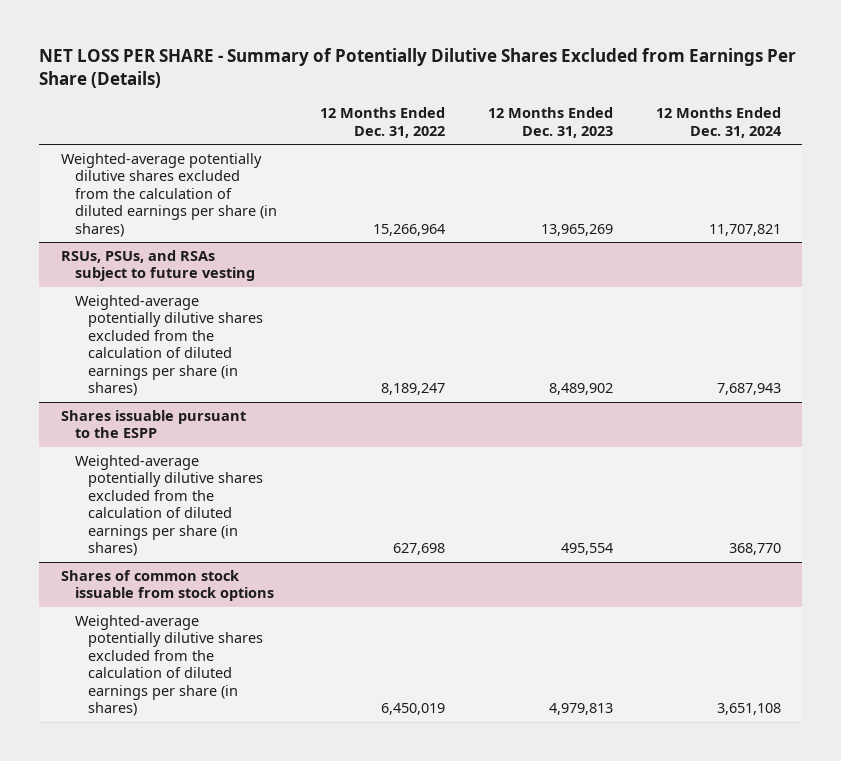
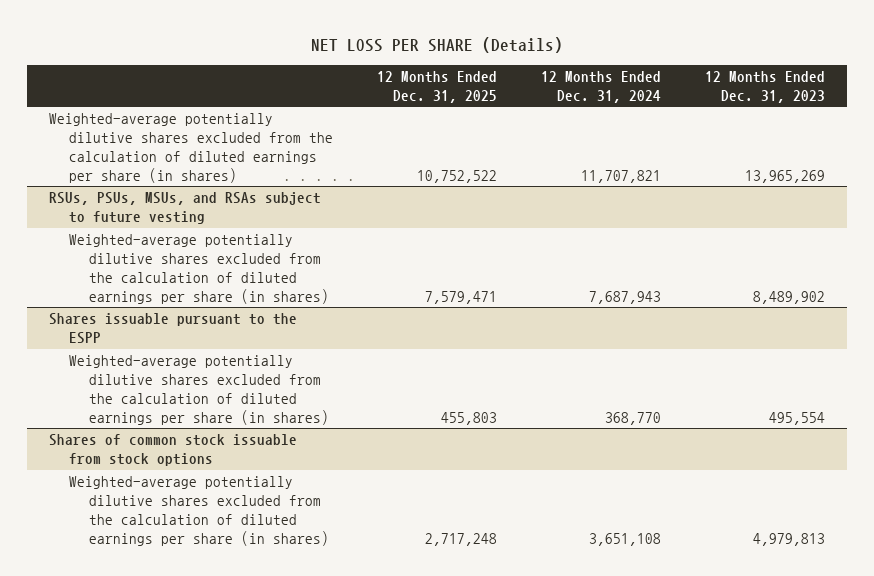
[39,47,797,88] NET LOSS PER SHARE - Summary of Potentially Dilutive Shares Excluded from Earnings Per Share (Details) -> [310,36,563,53] NET LOSS PER SHARE (Details)
[319,107,445,138] 12 Months Ended Dec. 31, 2022 -> none
none -> [376,70,497,103] 12 Months Ended Dec. 31, 2025
[60,250,255,282] RSUs, PSUs, and RSAs subject to future vesting -> [48,192,321,225] RSUs, PSUs, MSUs, and RSAs subject to future vesting

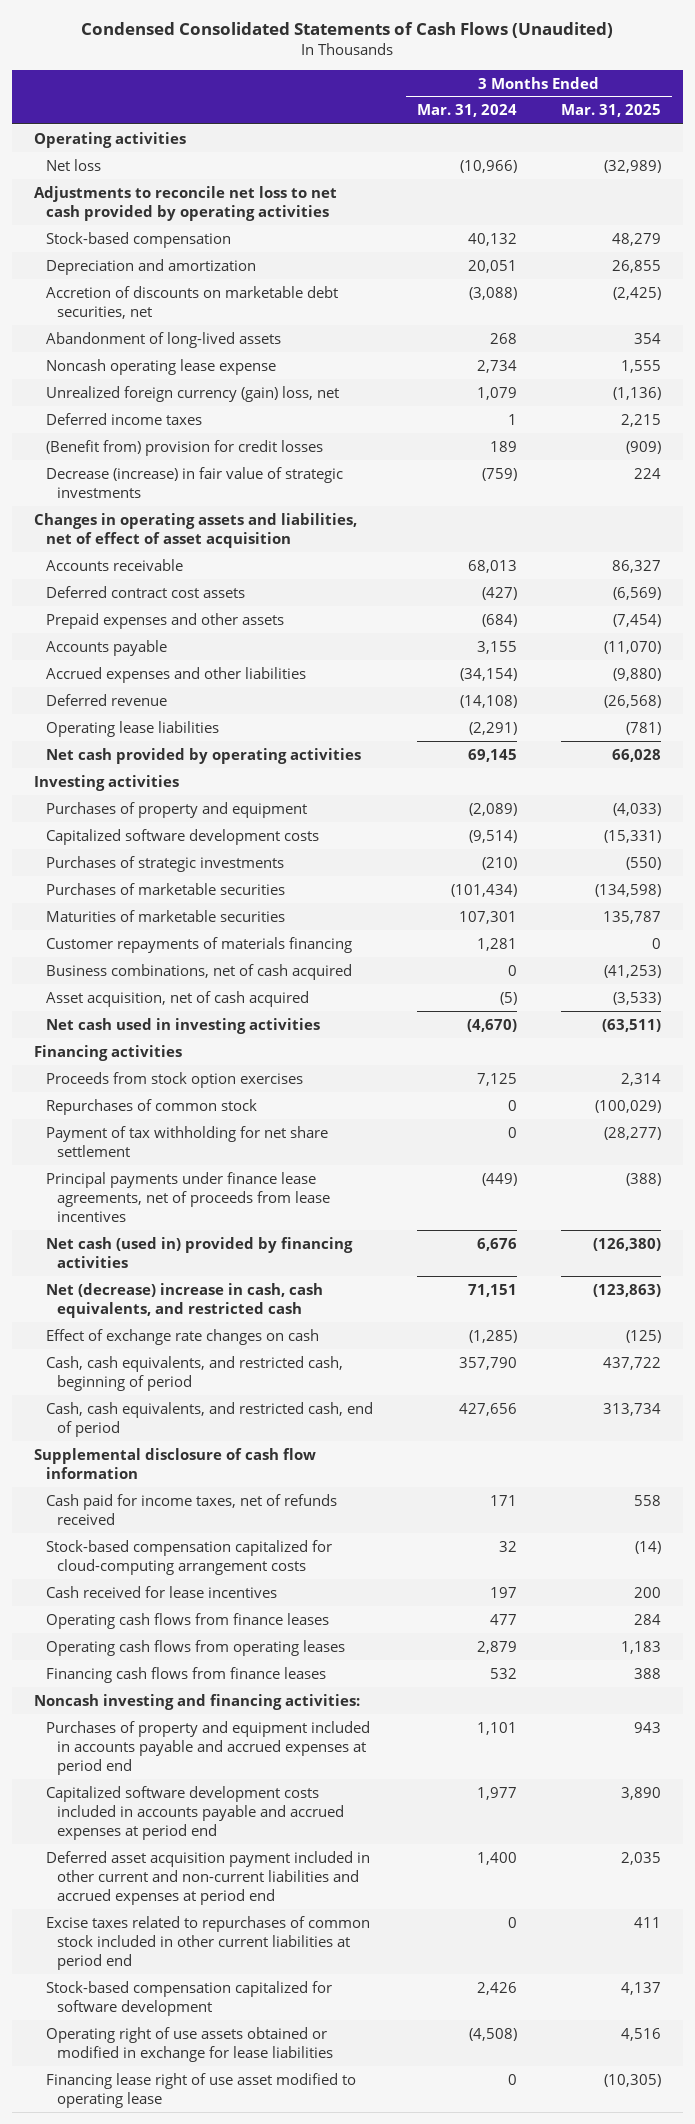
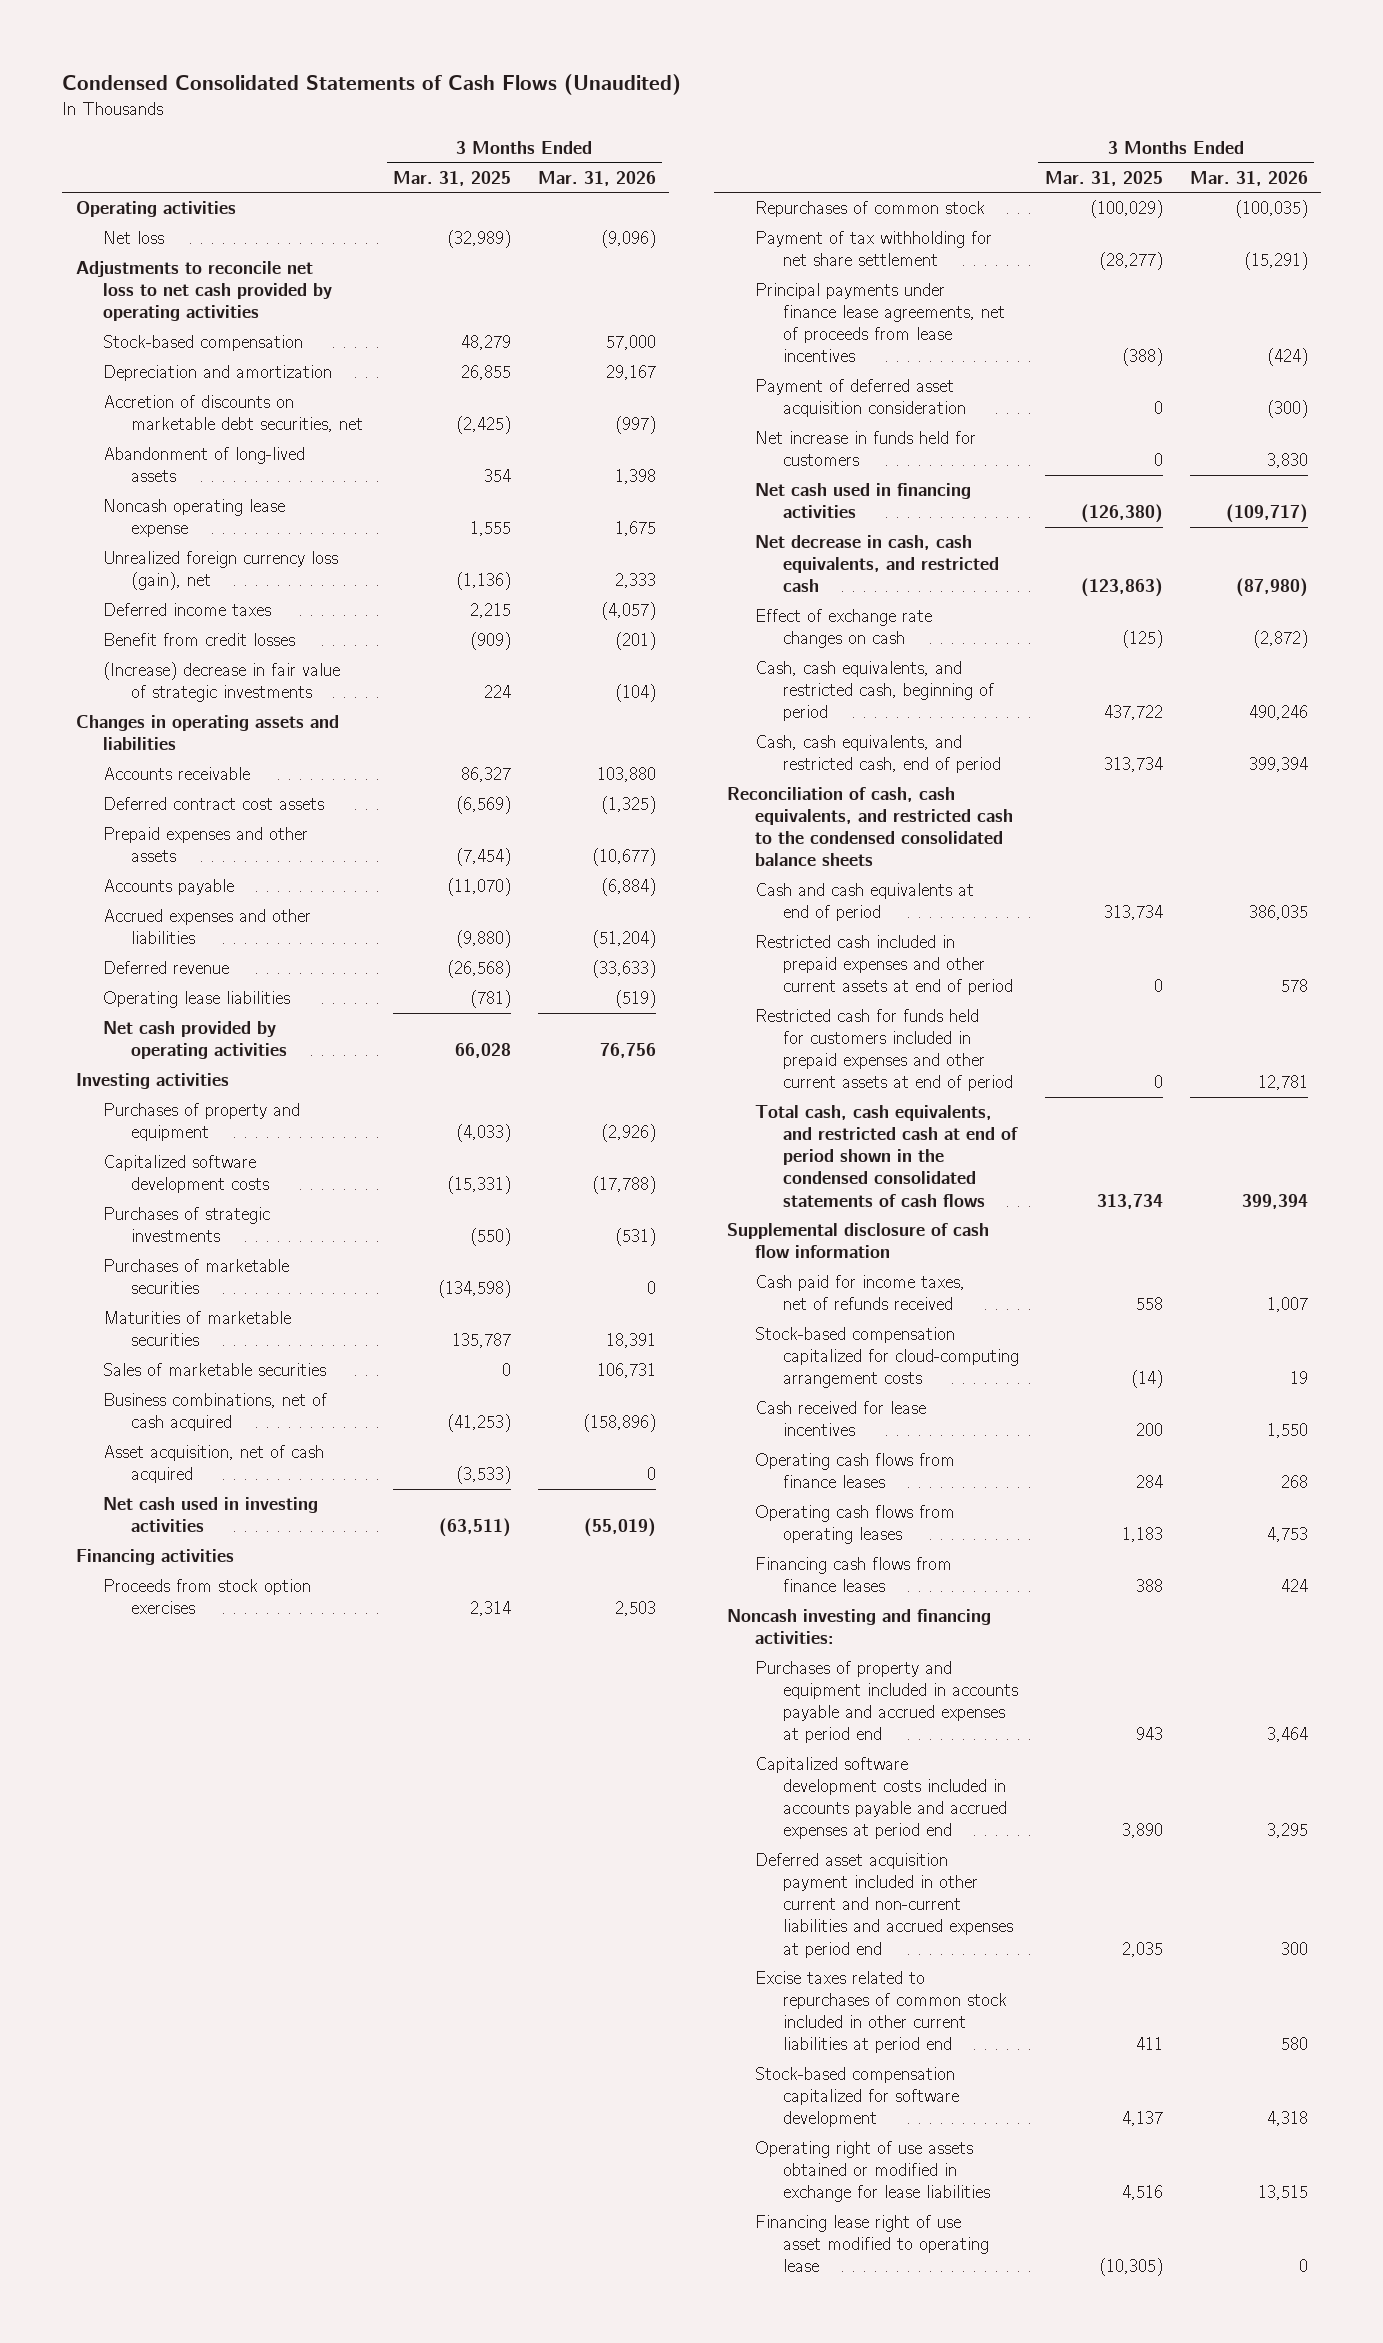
[416,104,517,118] Mar. 31, 2024 -> none
none -> [537,170,656,186] Mar. 31, 2026
[45,385,339,402] Unrealized foreign currency (gain) loss, net -> [103,551,339,591] Unrealized foreign currency loss (gain), net
[45,439,323,456] (Benefit from) provision for credit losses -> [103,633,296,647] Benefit from credit losses
[45,466,343,498] Decrease (increase) in fair value of strategic investments -> [103,662,341,703] (Increase) decrease in fair value of strategic investments
[34,512,358,548] Changes in operating assets and liabilities, net of effect of asset acquisition -> [75,715,339,751] Changes in operating assets and liabilities
[45,936,352,953] Customer repayments of materials financing -> none
none -> [103,1363,327,1377] Sales of marketable securities
none -> [754,379,966,418] Payment of deferred asset acquisition consideration
none -> [754,431,976,467] Net increase in funds held for customers
[45,1236,353,1268] Net cash (used in) provided by financing activities -> [754,483,971,519] Net cash used in financing activities
[45,1282,323,1318] Net (decrease) increase in cash, cash equivalents, and restricted cash -> [754,535,999,593] Net decrease in cash, cash equivalents, and restricted cash
none -> [727,787,1013,867] Reconciliation of cash, cash equivalents, and restricted cash to the condensed consolidated balance sheets
none -> [754,883,974,922] Cash and cash equivalents at end of period
none -> [754,935,1013,996] Restricted cash included in prepaid expenses and other current assets at end of period
none -> [754,1009,1013,1092] Restricted cash for funds held for customers included in prepaid expenses and other current assets at end of period
none -> [754,1105,1018,1207] Total cash, cash equivalents, and restricted cash at end of period shown in the condensed consolidated statements of cash flows

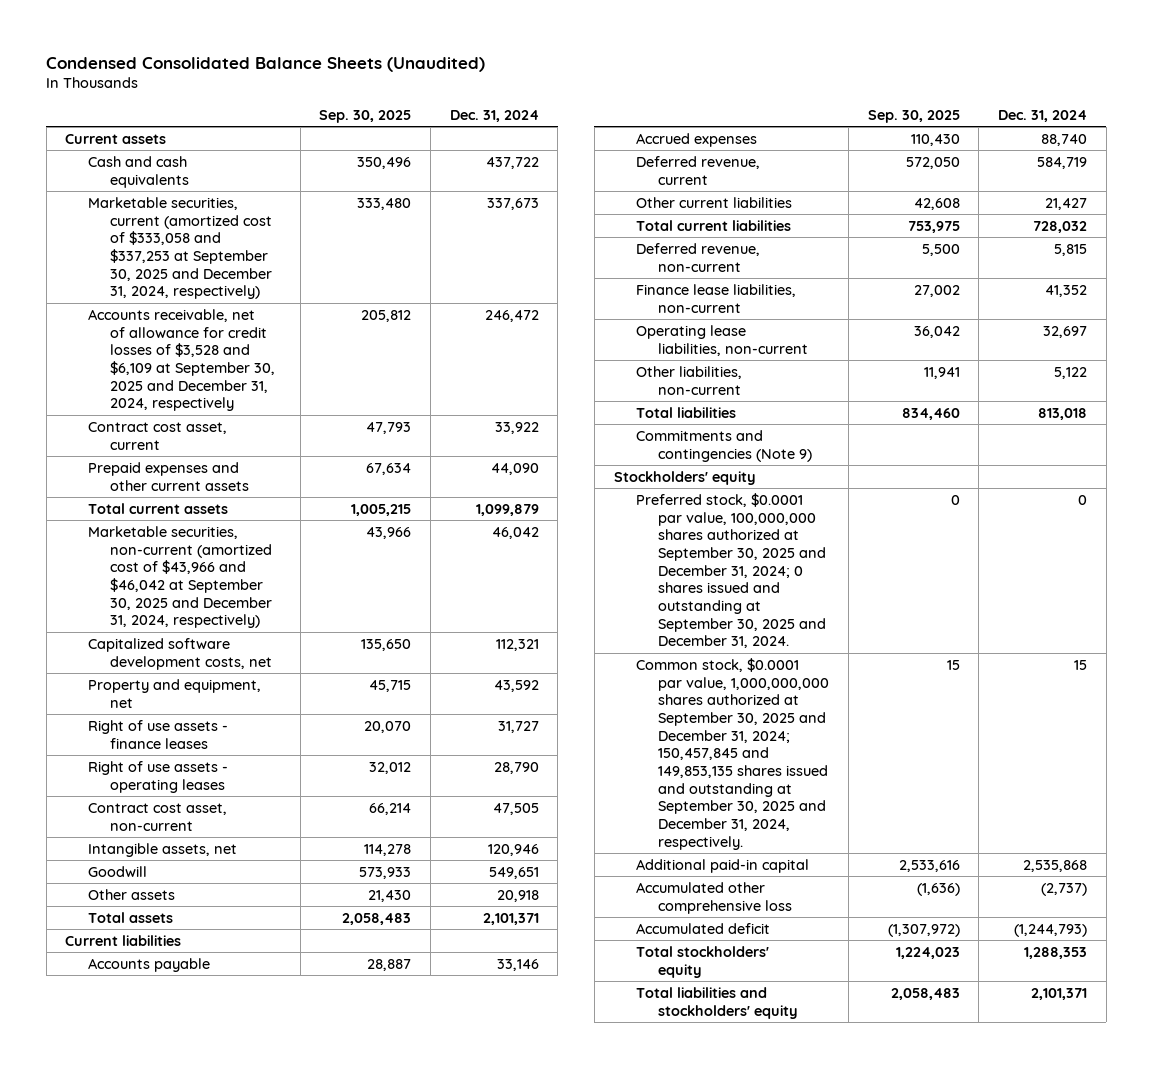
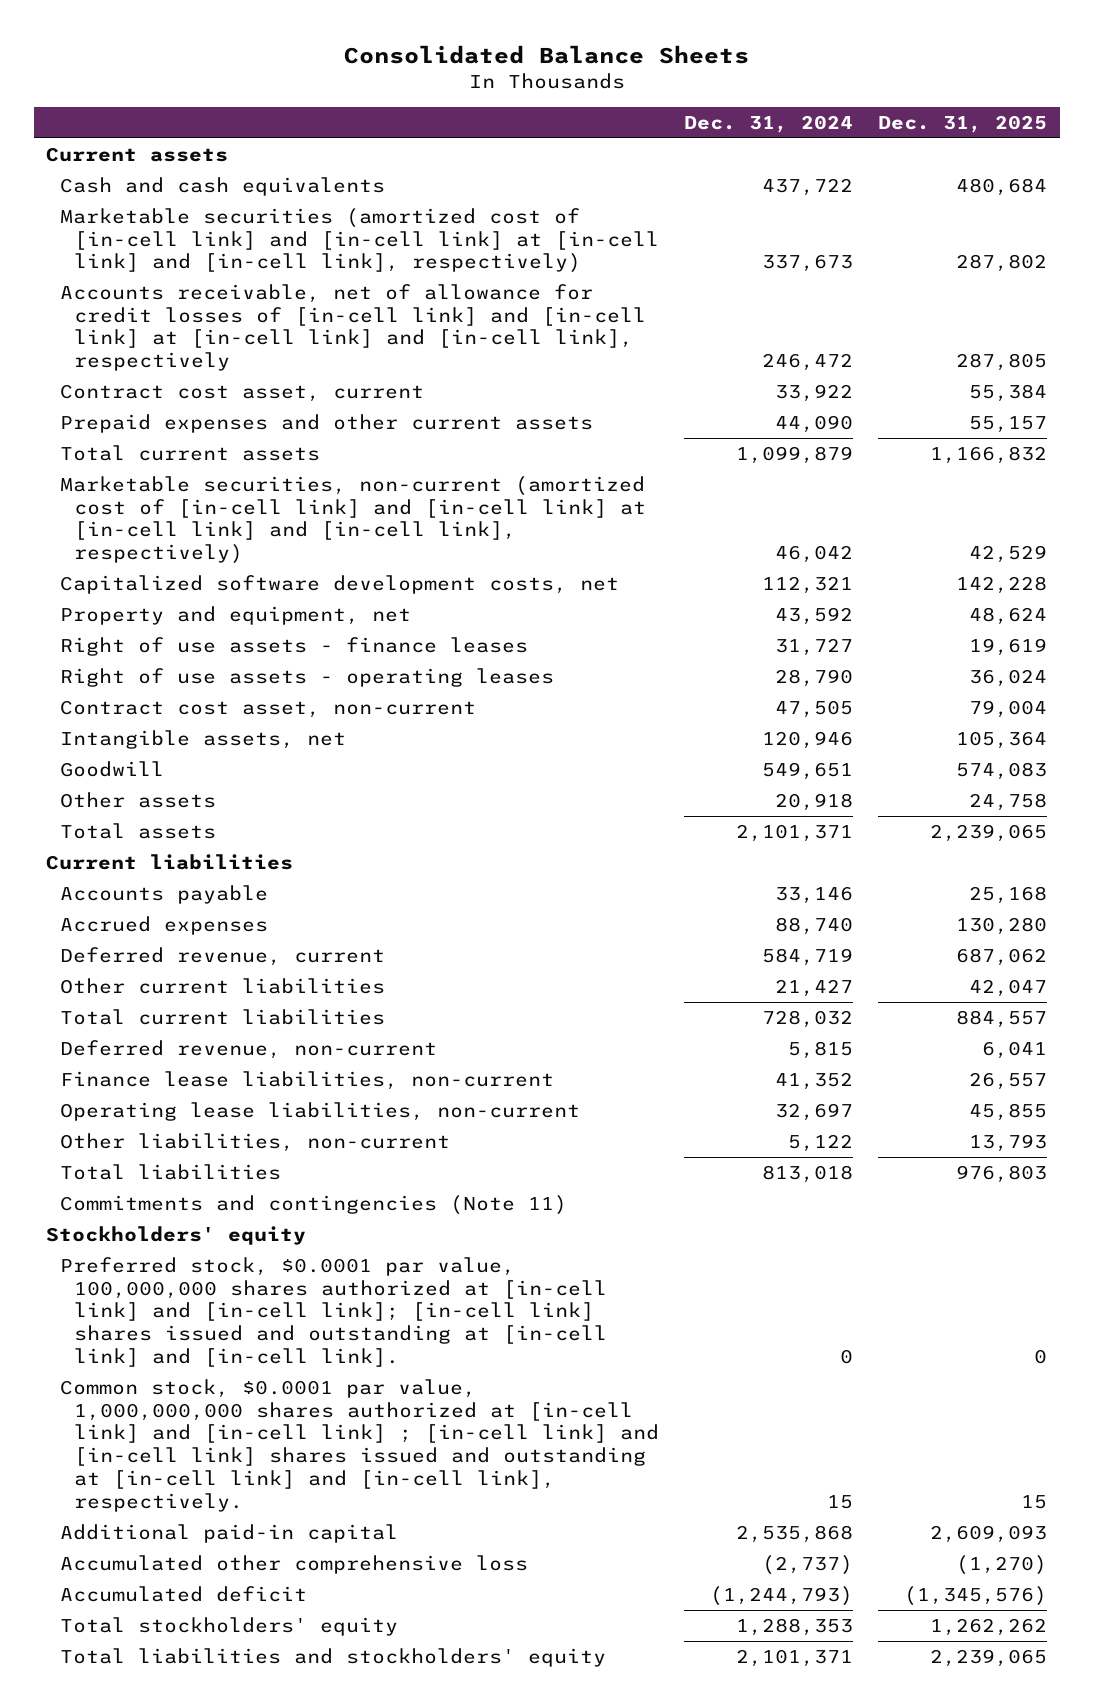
[46,56,486,72] Condensed Consolidated Balance Sheets (Unaudited) -> [343,44,749,64] Consolidated Balance Sheets
[319,109,412,123] Sep. 30, 2025 -> none
none -> [878,114,1048,133] Dec. 31, 2025
[87,196,272,300] Marketable securities, current (amortized cost of $333,058 and $337,253 at September 30, 2025 and December 31, 2024, respectively) -> [60,207,660,274] Marketable securities (amortized cost of [in-cell link] and [in-cell link] at [in-cell link] and [in-cell link], respectively)
[87,308,275,412] Accounts receivable, net of allowance for credit losses of $3,528 and $6,109 at September 30, 2025 and December 31, 2024, respectively -> [60,283,647,372] Accounts receivable, net of allowance for credit losses of [in-cell link] and [in-cell link] at [in-cell link] and [in-cell link], respectively
[87,525,272,629] Marketable securities, non-current (amortized cost of $43,966 and $46,042 at September 30, 2025 and December 31, 2024, respectively) -> [60,475,647,565] Marketable securities, non-current (amortized cost of [in-cell link] and [in-cell link] at [in-cell link] and [in-cell link], respectively)
[635,429,813,462] Commitments and contingencies (Note 9) -> [60,1194,568,1215] Commitments and contingencies (Note 11)
[635,492,827,649] Preferred stock, $0.0001 par value, 100,000,000 shares authorized at September 30, 2025 and December 31, 2024; 0 shares issued and outstanding at September 30, 2025 and December 31, 2024. -> [60,1256,608,1367] Preferred stock, $0.0001 par value, 100,000,000 shares authorized at [in-cell link] and [in-cell link]; [in-cell link] shares issued and outstanding at [in-cell link] and [in-cell link].
[635,657,830,850] Common stock, $0.0001 par value, 1,000,000,000 shares authorized at September 30, 2025 and December 31, 2024; 150,457,845 and 149,853,135 shares issued and outstanding at September 30, 2025 and December 31, 2024, respectively. -> [60,1378,660,1512] Common stock, $0.0001 par value, 1,000,000,000 shares authorized at [in-cell link] and [in-cell link] ; [in-cell link] and [in-cell link] shares issued and outstanding at [in-cell link] and [in-cell link], respectively.

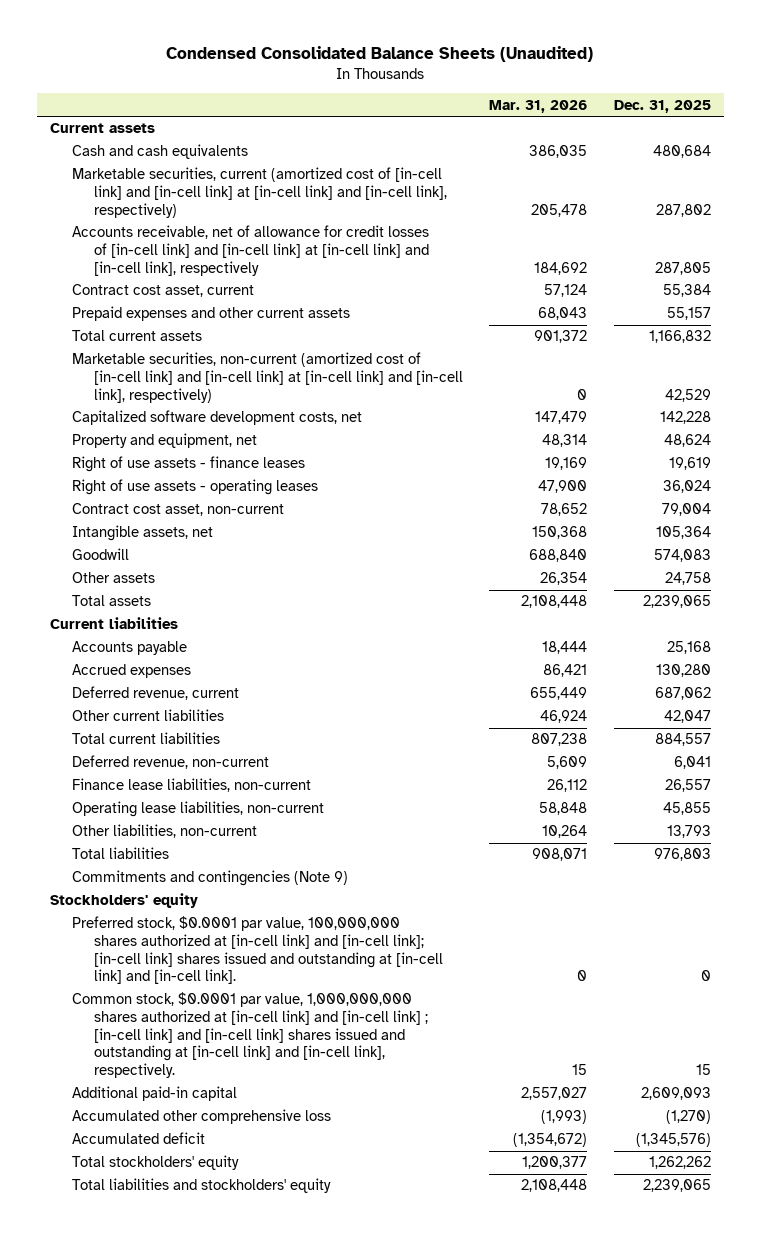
[343,44,749,64] Consolidated Balance Sheets -> [166,46,594,63] Condensed Consolidated Balance Sheets (Unaudited)
[684,114,854,133] Dec. 31, 2024 -> none
none -> [489,99,588,113] Mar. 31, 2026
[60,207,660,274] Marketable securities (amortized cost of [in-cell link] and [in-cell link] at [in-cell link] and [in-cell link], respectively) -> [71,167,447,218] Marketable securities, current (amortized cost of [in-cell link] and [in-cell link] at [in-cell link] and [in-cell link], respectively)
[60,1194,568,1215] Commitments and contingencies (Note 11) -> [71,870,348,887] Commitments and contingencies (Note 9)

